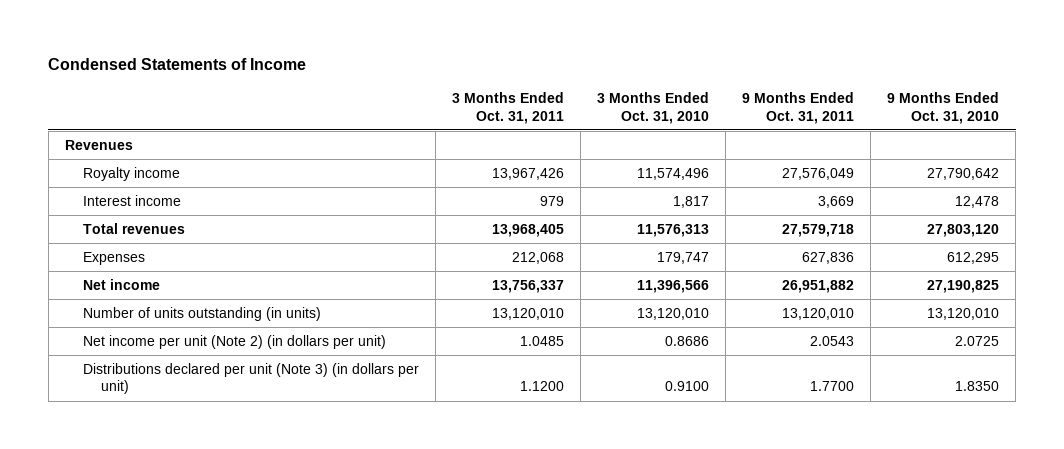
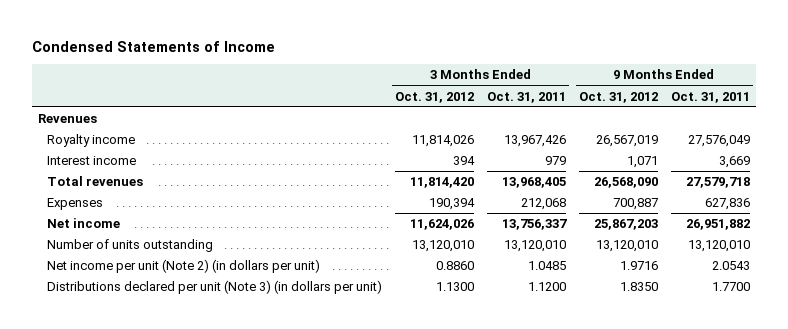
[596,92,709,124] 3 Months Ended Oct. 31, 2010 -> none
[887,92,1000,124] 9 Months Ended Oct. 31, 2010 -> none
none -> [395,91,475,103] Oct. 31, 2012
none -> [578,91,658,103] Oct. 31, 2012
[82,306,321,321] Number of units outstanding (in units) -> [47,239,214,253] Number of units outstanding

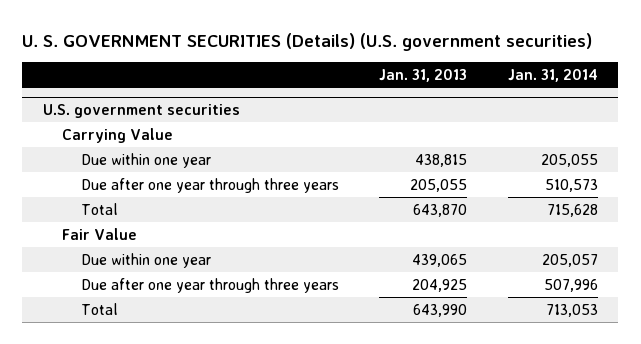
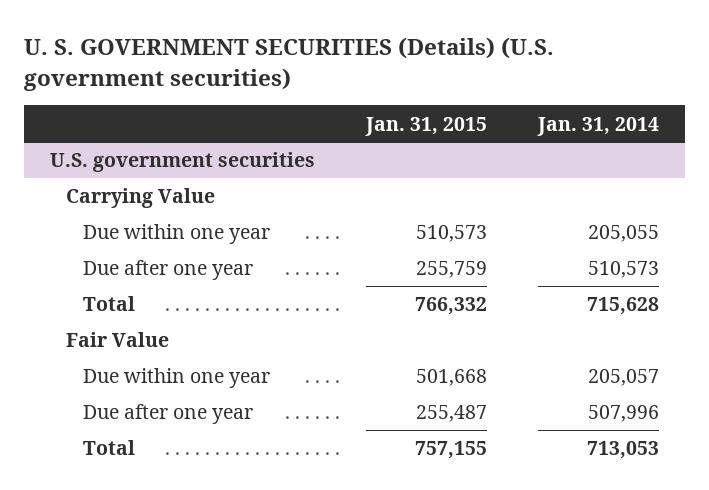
[379,69,468,83] Jan. 31, 2013 -> none
none -> [364,116,487,136] Jan. 31, 2015
[80,177,339,193] Due after one year through three years -> [82,260,253,281] Due after one year
[80,277,339,293] Due after one year through three years -> [82,404,253,425] Due after one year

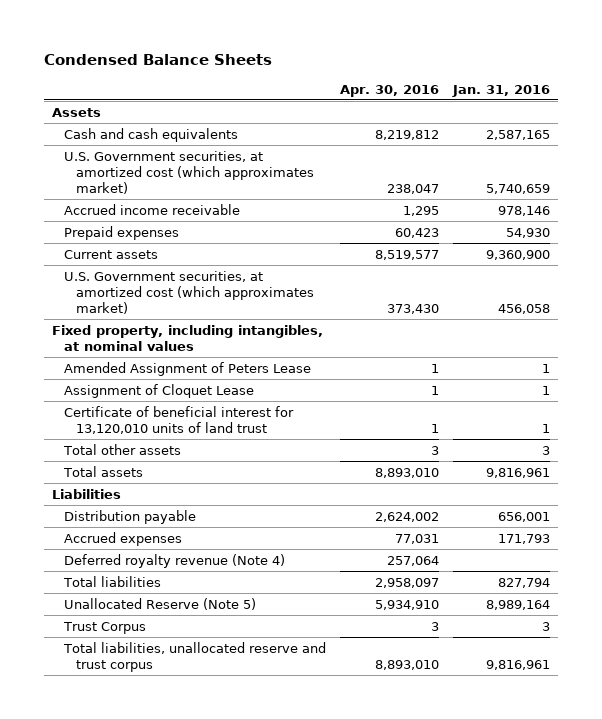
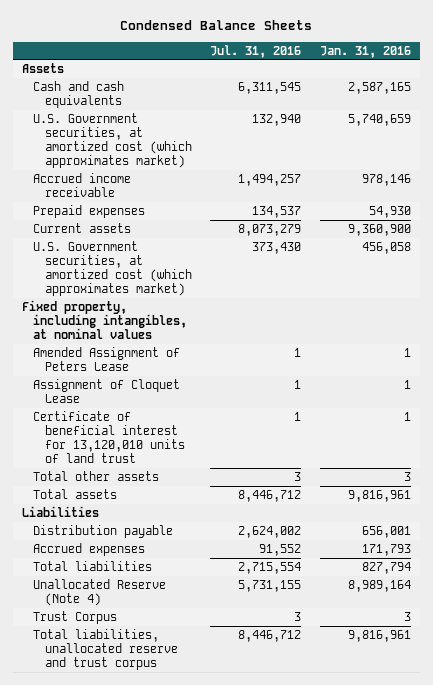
[340,84,440,97] Apr. 30, 2016 -> none
none -> [210,44,302,58] Jul. 31, 2016
[63,553,285,568] Deferred royalty revenue (Note 4) -> none
[63,597,256,610] Unallocated Reserve (Note 5) -> [33,578,167,606] Unallocated Reserve (Note 4)

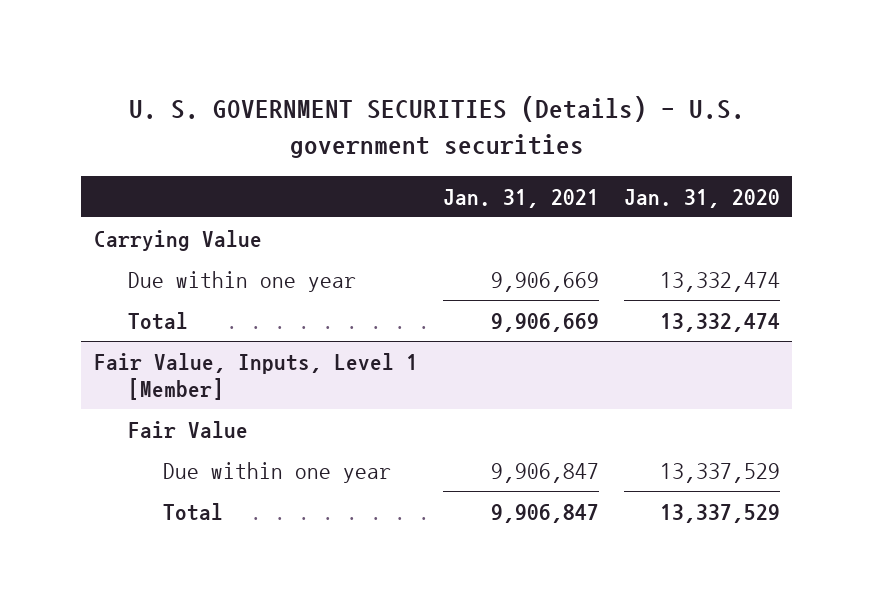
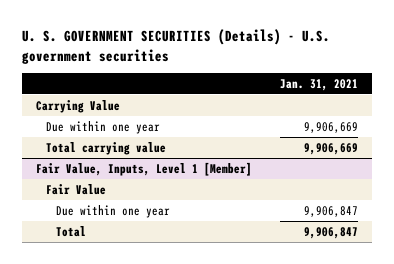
[623,188,780,208] Jan. 31, 2020 -> none
[128,311,189,330] Total -> [46,141,167,155] Total carrying value

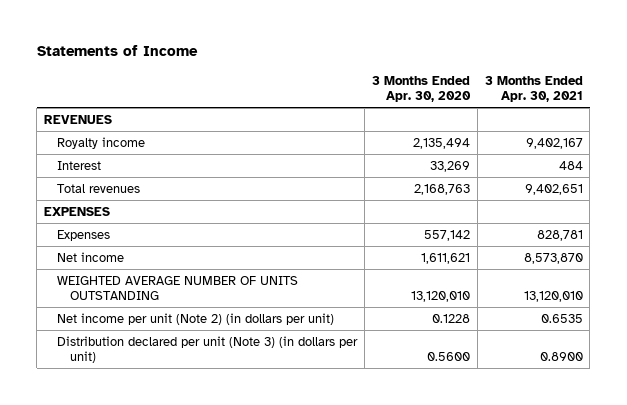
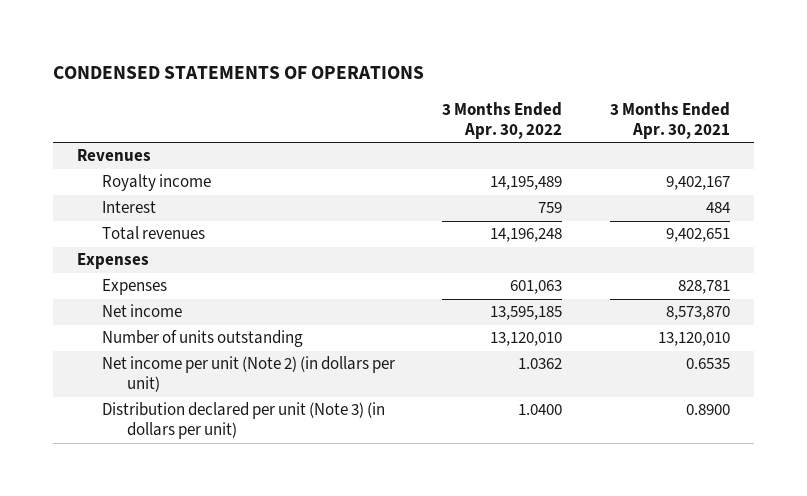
[36,45,198,57] Statements of Income -> [53,66,425,80] CONDENSED STATEMENTS OF OPERATIONS
[371,75,471,102] 3 Months Ended Apr. 30, 2020 -> none
none -> [442,101,563,139] 3 Months Ended Apr. 30, 2022
[44,114,113,124] REVENUES -> [76,149,151,162] Revenues
[44,206,111,216] EXPENSES -> [76,253,149,270] Expenses
[56,275,298,300] WEIGHTED AVERAGE NUMBER OF UNITS OUTSTANDING -> [101,330,303,348] Number of units outstanding

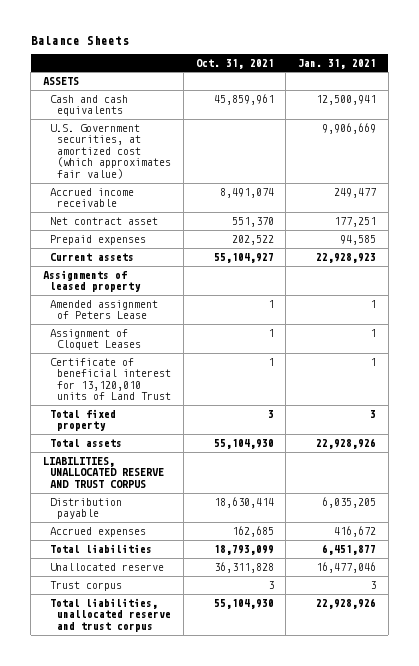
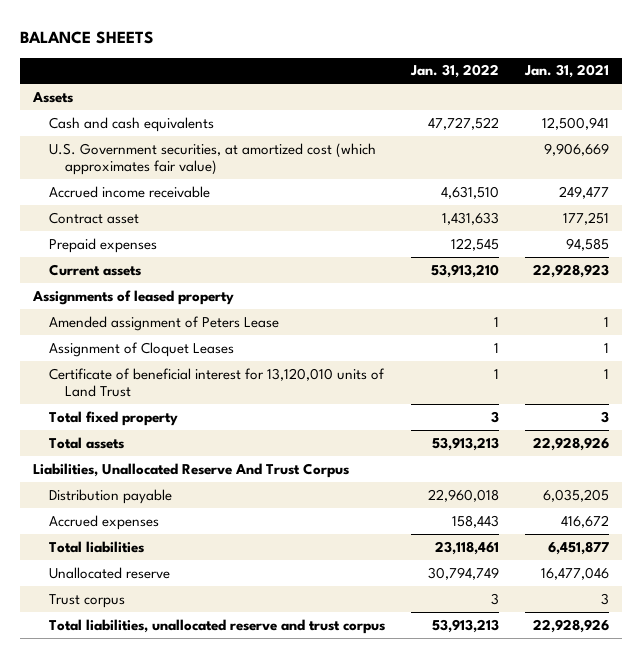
[30,35,129,45] Balance Sheets -> [19,30,154,44] BALANCE SHEETS
[195,58,274,69] Oct. 31, 2021 -> none
none -> [409,64,499,79] Jan. 31, 2022
[43,76,80,85] ASSETS -> [31,91,73,103] Assets
[50,216,159,225] Net contract asset -> [48,211,139,224] Contract asset
[43,456,165,488] LIABILITIES, UNALLOCATED RESERVE AND TRUST CORPUS -> [32,462,349,478] Liabilities, Unallocated Reserve And Trust Corpus

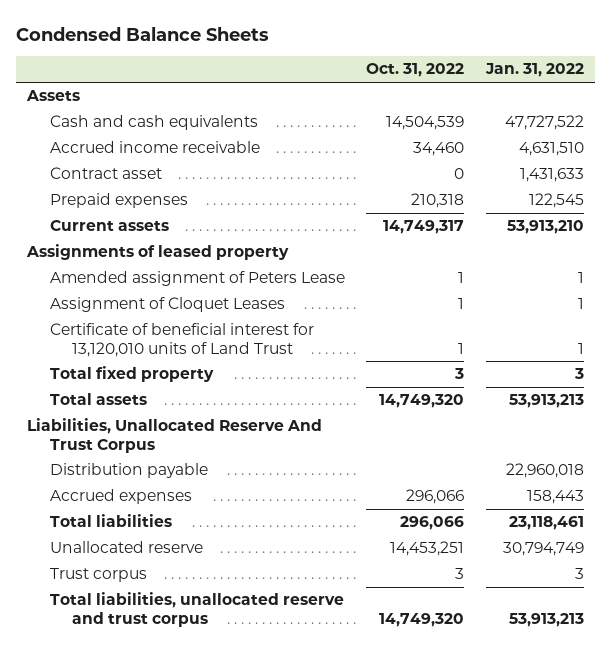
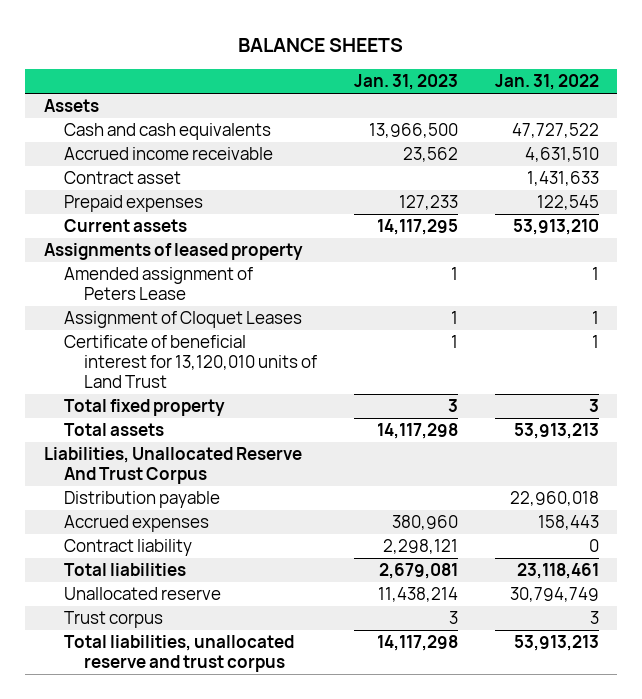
[16,26,270,41] Condensed Balance Sheets -> [238,37,404,52] BALANCE SHEETS
[366,63,465,78] Oct. 31, 2022 -> none
none -> [353,73,458,90] Jan. 31, 2023
none -> [63,539,192,557] Contract liability

